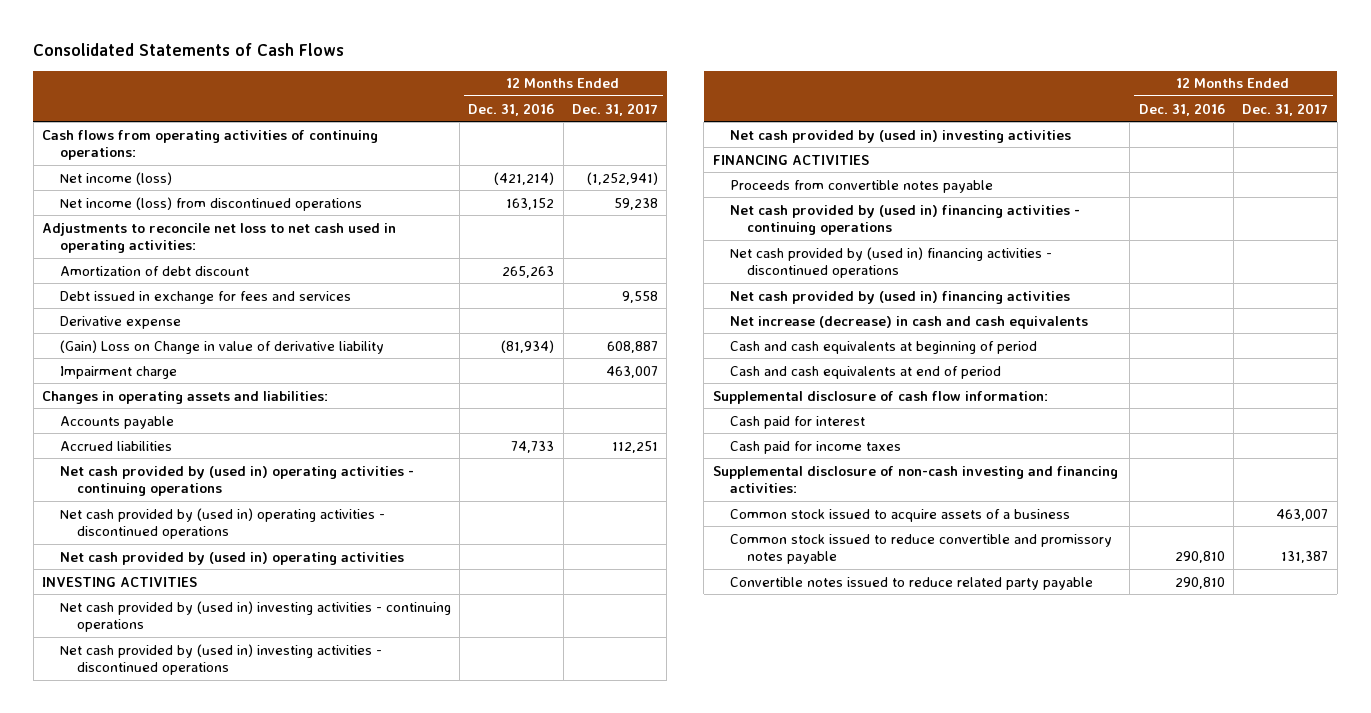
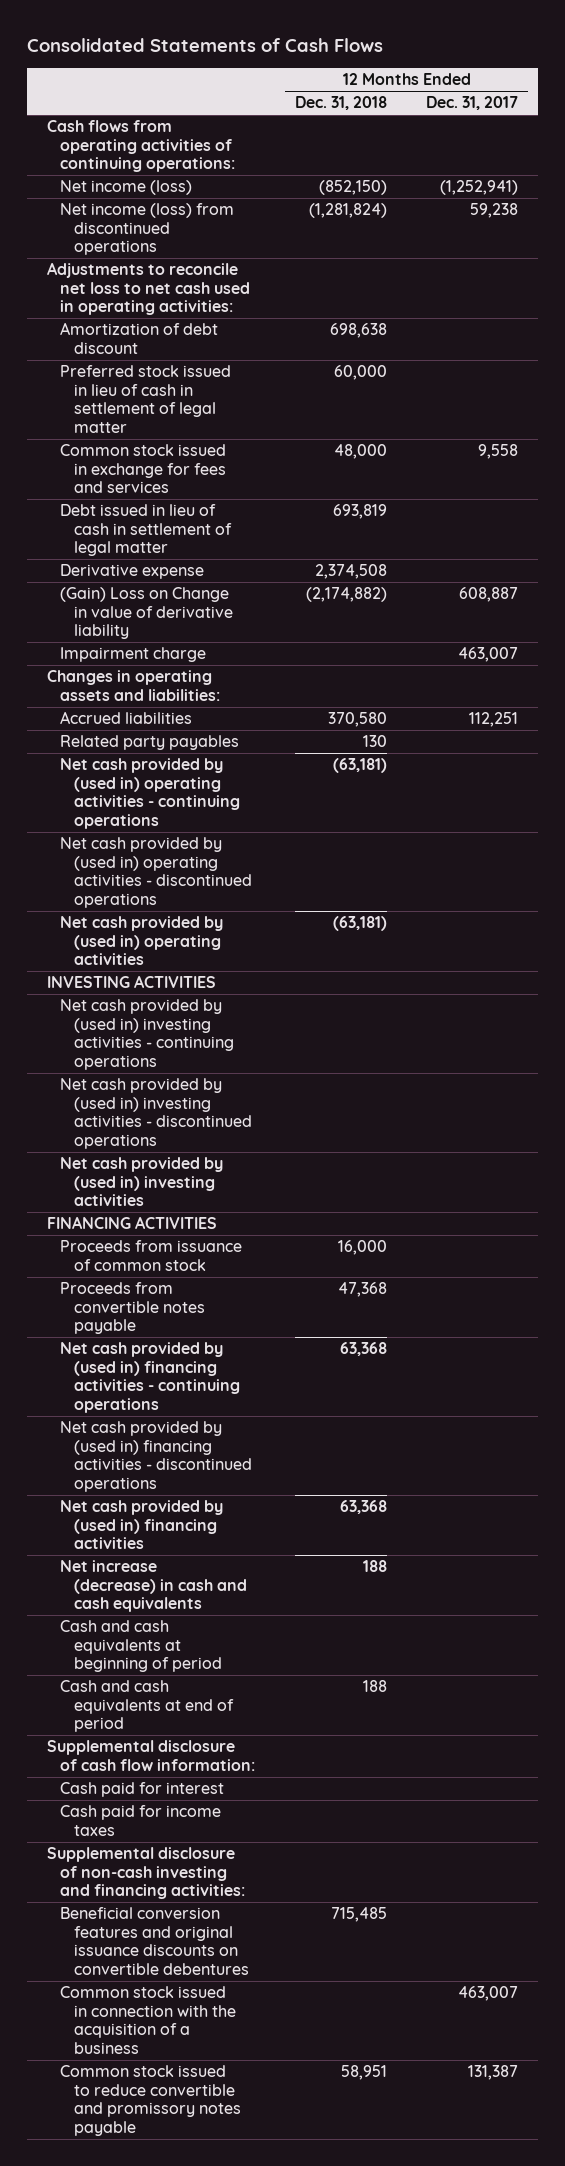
[468,102,555,116] Dec. 31, 2016 -> none
none -> [294,96,387,111] Dec. 31, 2018
none -> [60,365,232,434] Preferred stock issued in lieu of cash in settlement of legal matter
[59,290,351,304] Debt issued in exchange for fees and services -> [60,444,227,494] Common stock issued in exchange for fees and services
none -> [60,504,232,557] Debt issued in lieu of cash in settlement of legal matter
[59,415,174,429] Accounts payable -> none
none -> [60,735,240,751] Related party payables
none -> [60,1240,243,1271] Proceeds from issuance of common stock
none -> [60,1907,249,1976] Beneficial conversion features and original issuance discounts on convertible debentures
[729,508,1070,522] Common stock issued to acquire assets of a business -> [60,1986,236,2055] Common stock issued in connection with the acquisition of a business
[729,576,1093,590] Convertible notes issued to reduce related party payable -> none

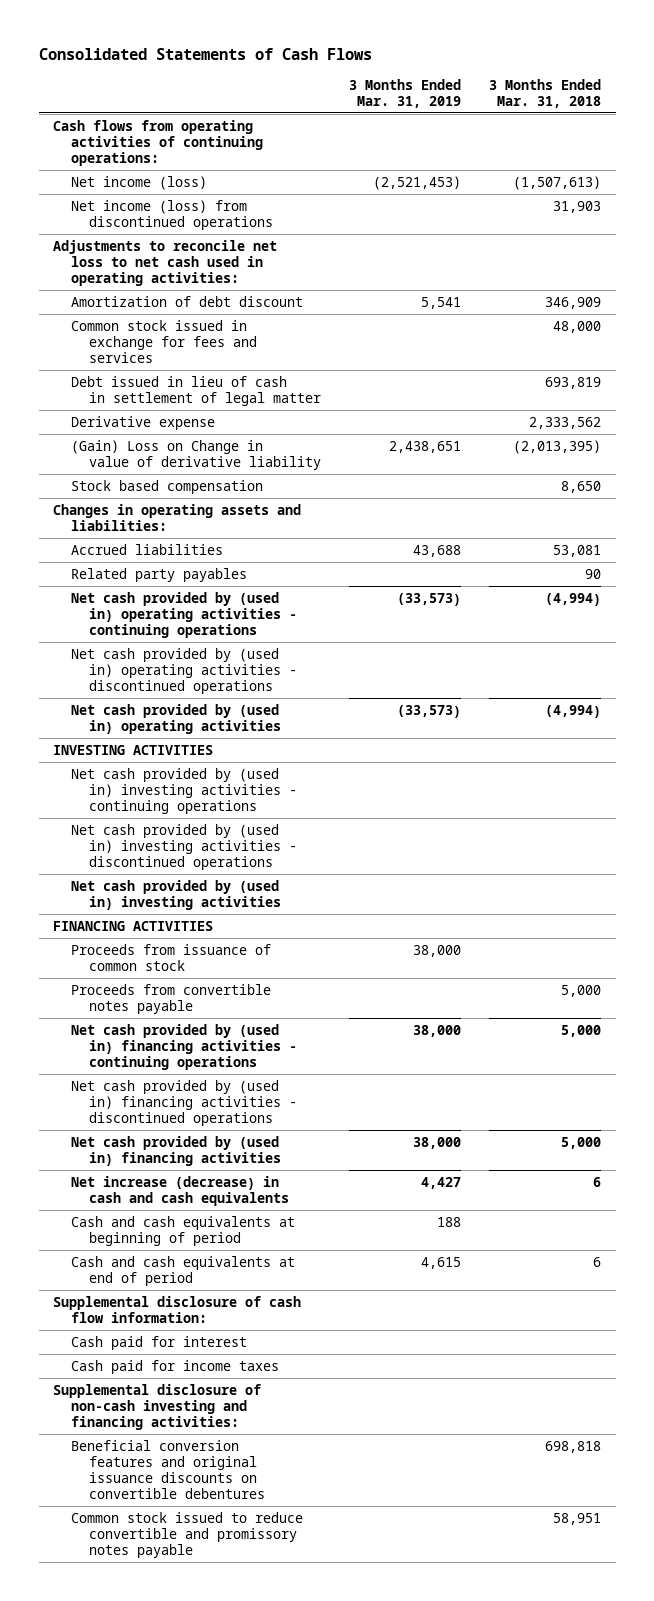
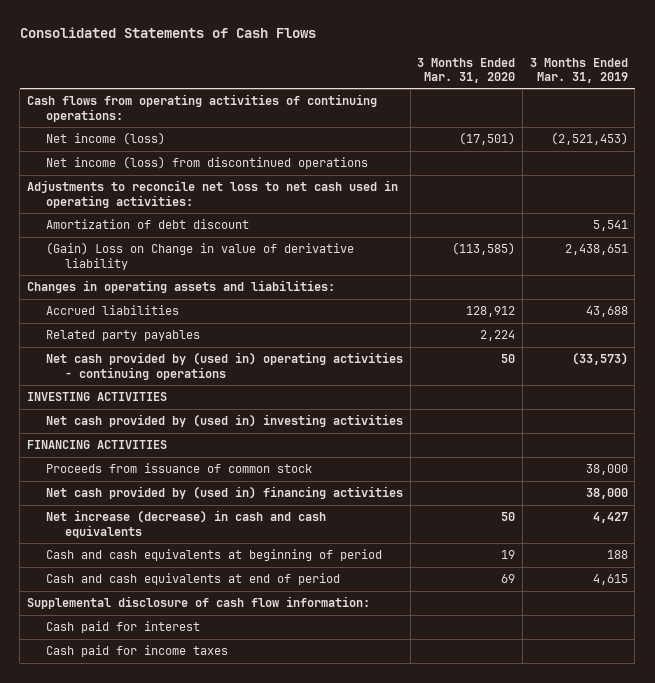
[489,78,602,108] 3 Months Ended Mar. 31, 2018 -> none
none -> [417,57,516,84] 3 Months Ended Mar. 31, 2020
[71,319,258,363] Common stock issued in exchange for fees and services -> none
[71,375,322,406] Debt issued in lieu of cash in settlement of legal matter -> none
[71,415,216,430] Derivative expense -> none
[71,479,264,494] Stock based compensation -> none
[71,647,298,694] Net cash provided by (used in) operating activities - discontinued operations -> none
[71,703,282,734] Net cash provided by (used in) operating activities -> none
[71,767,298,814] Net cash provided by (used in) investing activities - continuing operations -> none
[71,823,298,870] Net cash provided by (used in) investing activities - discontinued operations -> none
[71,983,272,1014] Proceeds from convertible notes payable -> none
[71,1023,298,1070] Net cash provided by (used in) financing activities - continuing operations -> none
[71,1079,298,1126] Net cash provided by (used in) financing activities - discontinued operations -> none
[52,1383,261,1430] Supplemental disclosure of non-cash investing and financing activities: -> none
[71,1439,266,1499] Beneficial conversion features and original issuance discounts on convertible debentures -> none
[71,1511,304,1558] Common stock issued to reduce convertible and promissory notes payable -> none

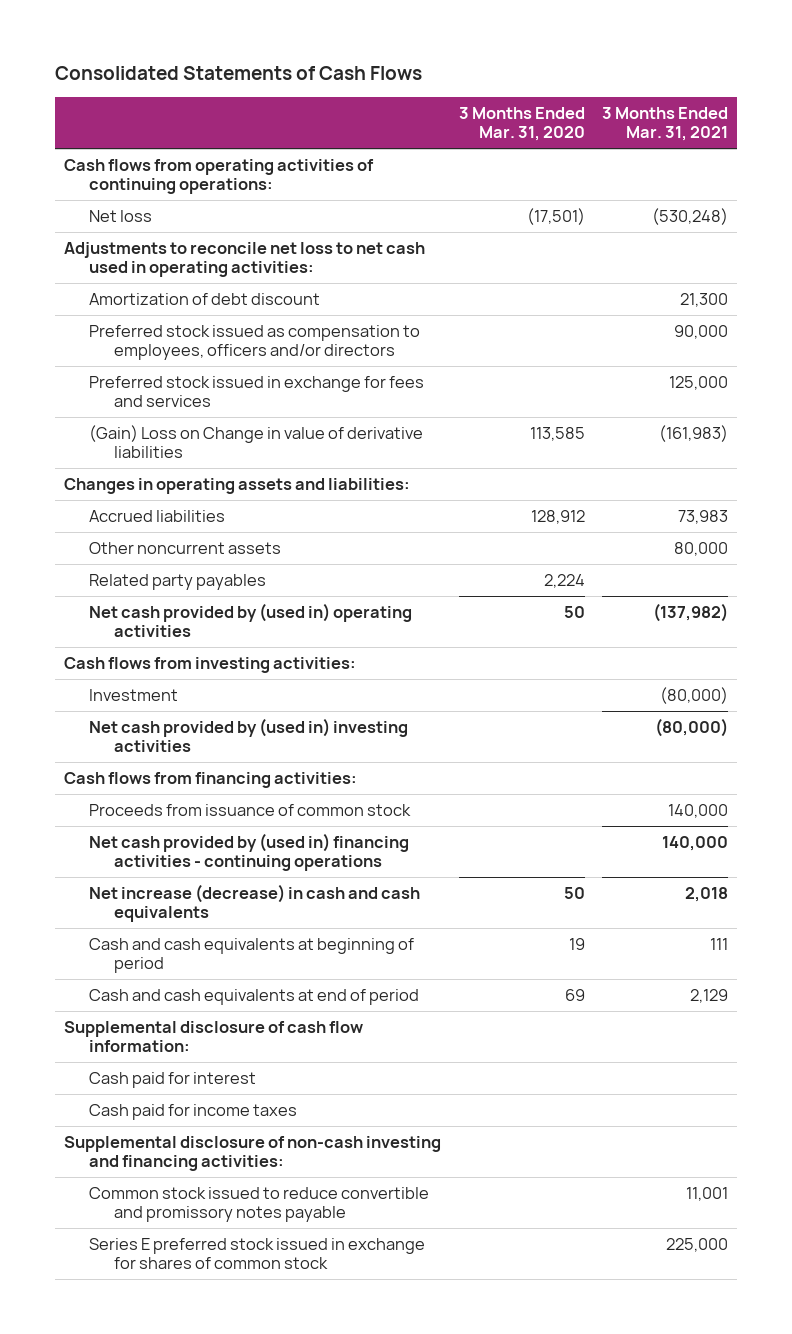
[529,57,628,84] 3 Months Ended Mar. 31, 2019 -> none
none -> [602,106,729,142] 3 Months Ended Mar. 31, 2021
[45,156,368,170] Net income (loss) from discontinued operations -> none
[45,132,165,146] Net income (loss) -> [88,209,152,222] Net loss
none -> [88,324,420,361] Preferred stock issued as compensation to employees, officers and/or directors
none -> [88,375,424,408] Preferred stock issued in exchange for fees and services
[45,242,354,270] (Gain) Loss on Change in value of derivative liability -> [88,424,423,459] (Gain) Loss on Change in value of derivative liabilities
[452,242,516,256] (113,585) -> [529,426,585,441] 113,585
none -> [88,541,281,554] Other noncurrent assets
[45,352,403,380] Net cash provided by (used in) operating activities - continuing operations -> [88,602,412,638] Net cash provided by (used in) operating activities
[26,392,167,402] INVESTING ACTIVITIES -> [63,656,356,673] Cash flows from investing activities:
none -> [88,688,178,701] Investment
[26,440,167,450] FINANCING ACTIVITIES -> [63,771,357,788] Cash flows from financing activities:
[45,486,403,500] Net cash provided by (used in) financing activities -> [88,832,409,872] Net cash provided by (used in) financing activities - continuing operations
none -> [63,1135,441,1172] Supplemental disclosure of non-cash investing and financing activities:
none -> [88,1186,429,1223] Common stock issued to reduce convertible and promissory notes payable
none -> [88,1237,425,1270] Series E preferred stock issued in exchange for shares of common stock

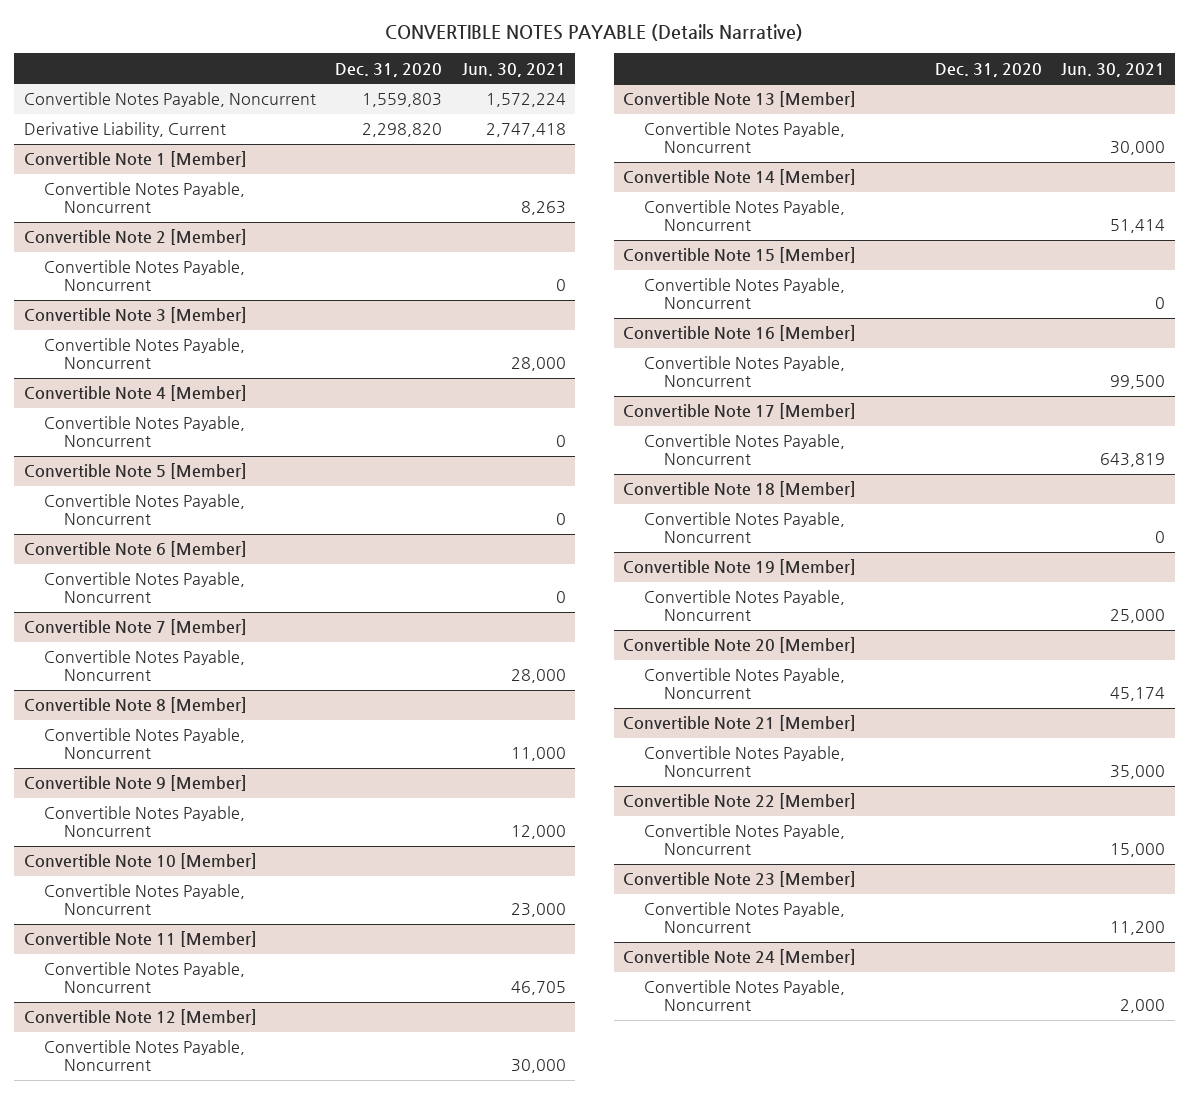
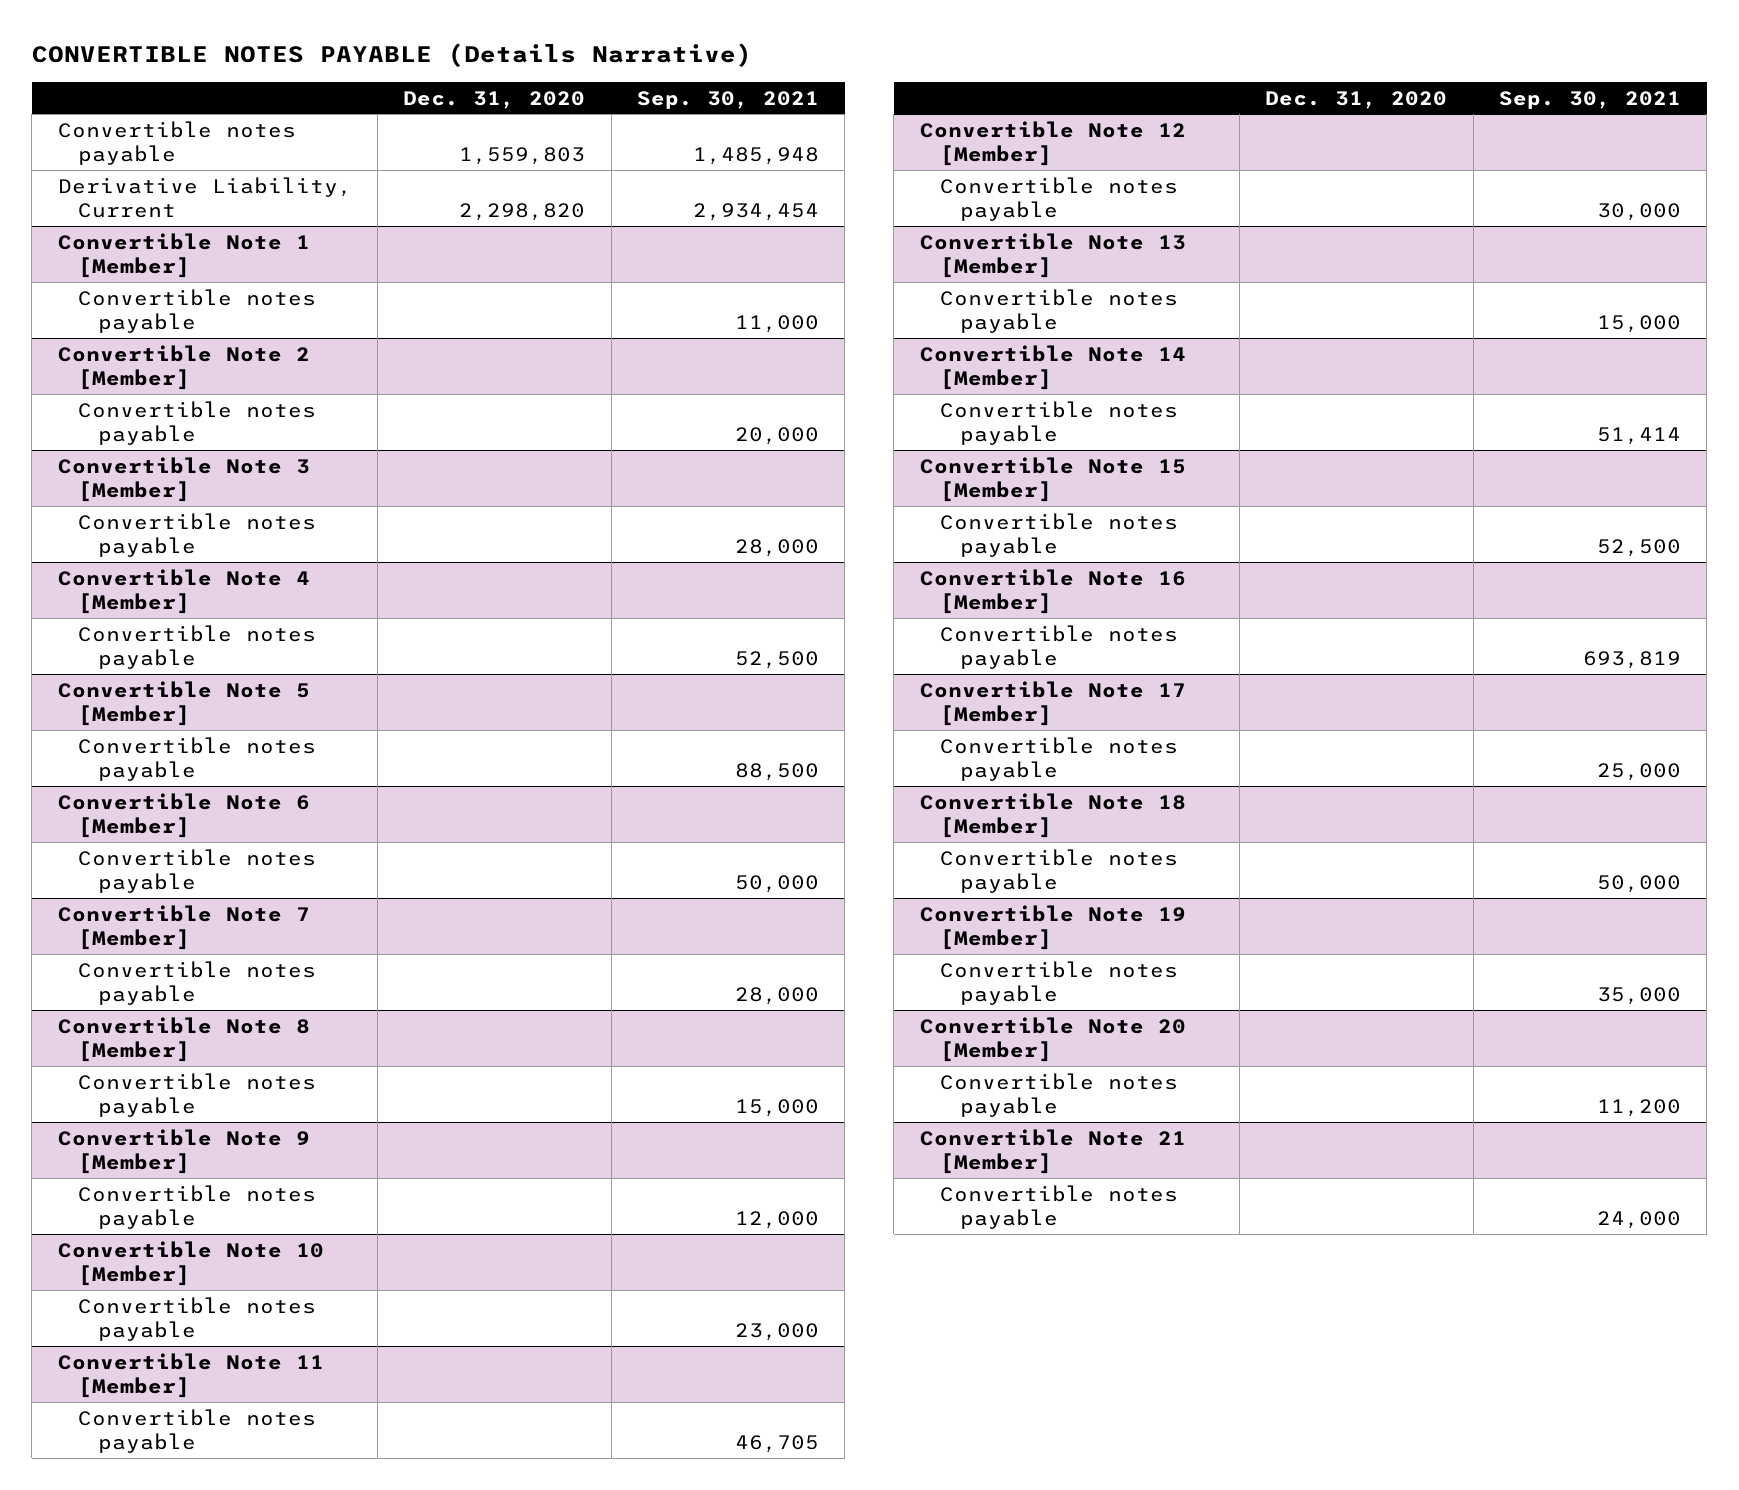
[461,62,566,77] Jun. 30, 2021 -> none
none -> [636,90,819,109] Sep. 30, 2021
[23,92,316,108] Convertible Notes Payable, Noncurrent -> [57,120,296,165] Convertible notes payable
[44,182,246,214] Convertible Notes Payable, Noncurrent -> [77,288,316,333] Convertible notes payable
[44,260,246,292] Convertible Notes Payable, Noncurrent -> [77,400,316,445] Convertible notes payable
[44,338,246,370] Convertible Notes Payable, Noncurrent -> [77,512,316,557] Convertible notes payable
[44,416,246,448] Convertible Notes Payable, Noncurrent -> [77,624,316,669] Convertible notes payable
[44,494,246,526] Convertible Notes Payable, Noncurrent -> [77,736,316,781] Convertible notes payable
[44,572,246,604] Convertible Notes Payable, Noncurrent -> [77,848,316,893] Convertible notes payable
[44,650,246,682] Convertible Notes Payable, Noncurrent -> [77,960,316,1005] Convertible notes payable
[44,728,246,760] Convertible Notes Payable, Noncurrent -> [77,1072,316,1117] Convertible notes payable
[44,806,246,838] Convertible Notes Payable, Noncurrent -> [77,1184,316,1229] Convertible notes payable
[44,884,246,916] Convertible Notes Payable, Noncurrent -> [77,1296,316,1341] Convertible notes payable
[44,962,246,994] Convertible Notes Payable, Noncurrent -> [77,1408,316,1453] Convertible notes payable
[44,1040,246,1072] Convertible Notes Payable, Noncurrent -> [940,176,1179,221] Convertible notes payable
[643,122,845,154] Convertible Notes Payable, Noncurrent -> [940,288,1179,333] Convertible notes payable
[643,200,845,232] Convertible Notes Payable, Noncurrent -> [940,400,1179,445] Convertible notes payable
[643,278,845,310] Convertible Notes Payable, Noncurrent -> [940,512,1179,557] Convertible notes payable
[643,356,845,388] Convertible Notes Payable, Noncurrent -> [940,624,1179,669] Convertible notes payable
[643,434,845,466] Convertible Notes Payable, Noncurrent -> [940,736,1179,781] Convertible notes payable
[643,512,845,544] Convertible Notes Payable, Noncurrent -> [940,848,1179,893] Convertible notes payable
[643,590,845,622] Convertible Notes Payable, Noncurrent -> [940,960,1179,1005] Convertible notes payable
[643,668,845,700] Convertible Notes Payable, Noncurrent -> [940,1072,1179,1117] Convertible notes payable
[623,793,857,810] Convertible Note 22 [Member] -> none
[643,824,845,856] Convertible Notes Payable, Noncurrent -> none
[623,871,857,888] Convertible Note 23 [Member] -> none
[643,902,845,934] Convertible Notes Payable, Noncurrent -> none
[623,949,857,966] Convertible Note 24 [Member] -> none
[643,980,845,1012] Convertible Notes Payable, Noncurrent -> none
[643,746,845,778] Convertible Notes Payable, Noncurrent -> [940,1184,1179,1229] Convertible notes payable

